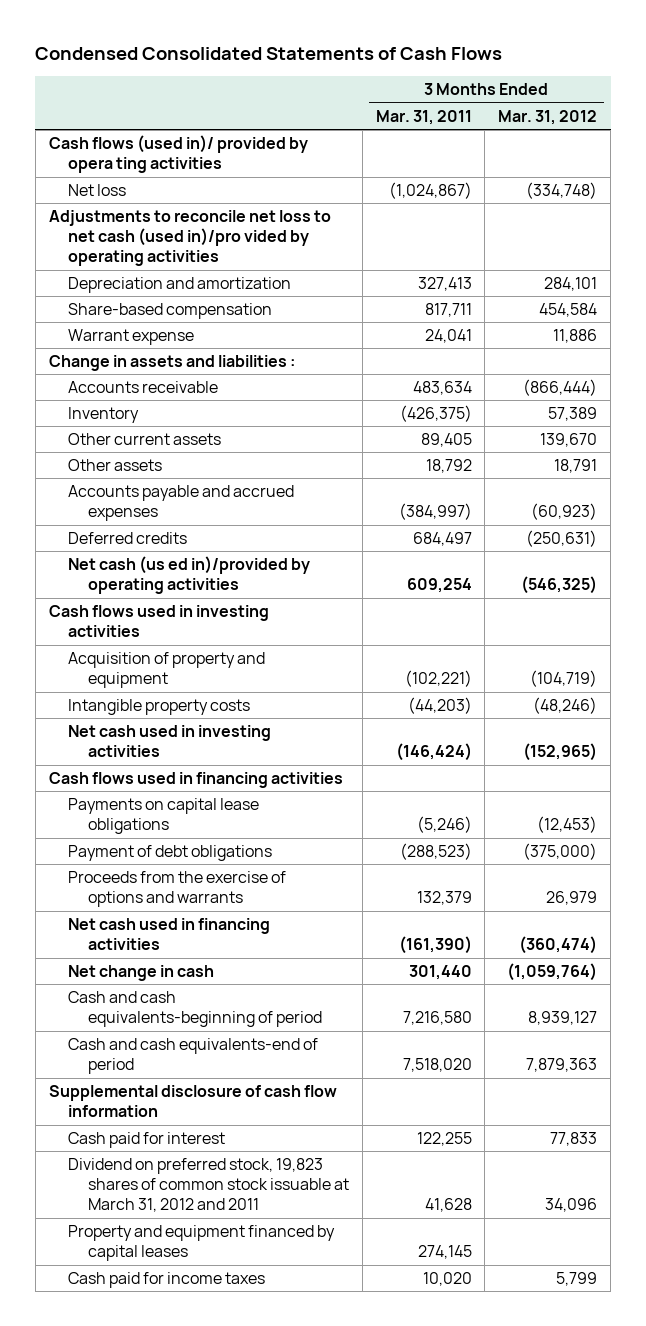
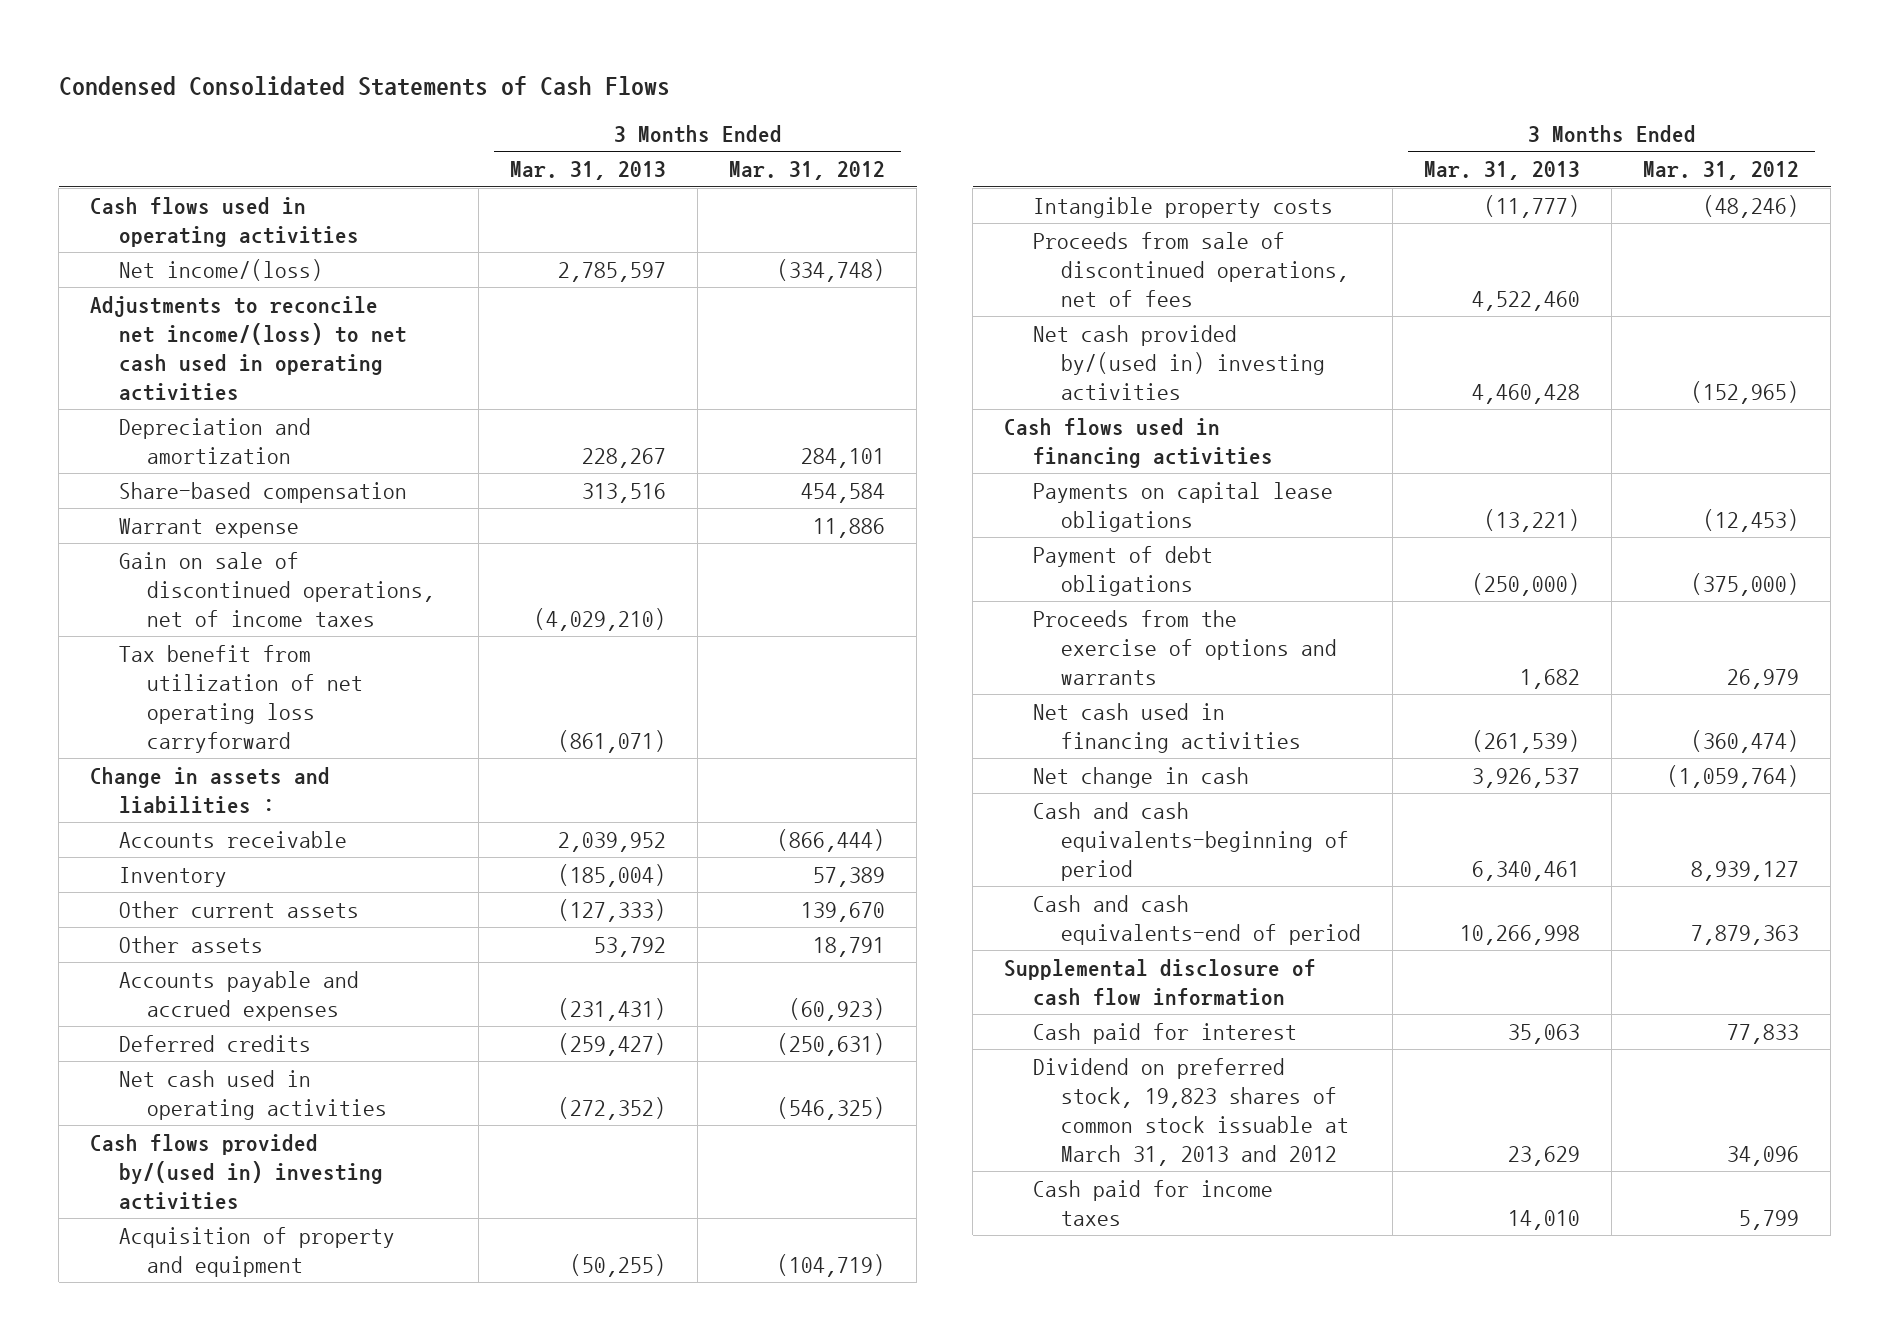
[375,109,472,125] Mar. 31, 2011 -> none
none -> [510,161,667,181] Mar. 31, 2013
[48,135,308,174] Cash flows (used in)/ provided by opera ting activities -> [90,196,359,247] Cash flows used in operating activities
[68,184,127,197] Net loss -> [118,258,323,281] Net income/(loss)
[48,210,331,267] Adjustments to reconcile net loss to net cash (used in)/pro vided by operating activities -> [90,295,407,401] Adjustments to reconcile net income/(loss) to net cash used in operating activities
none -> [118,551,436,627] Gain on sale of discontinued operations, net of income taxes
none -> [118,644,364,753] Tax benefit from utilization of net operating loss carryforward
[68,556,311,595] Net cash (us ed in)/provided by operating activities -> [118,1069,388,1120] Net cash used in operating activities
[48,605,269,638] Cash flows used in investing activities -> [90,1133,383,1210] Cash flows provided by/(used in) investing activities
none -> [1032,231,1350,307] Proceeds from sale of discontinued operations, net of fees
[68,725,272,758] Net cash used in investing activities -> [1032,324,1326,400] Net cash provided by/(used in) investing activities
[68,1225,336,1262] Property and equipment financed by capital leases -> none
[68,1158,349,1213] Dividend on preferred stock, 19,823 shares of common stock issuable at March 31, 2012 and 2011 -> [1032,1057,1350,1166] Dividend on preferred stock, 19,823 shares of common stock issuable at March 31, 2013 and 2012

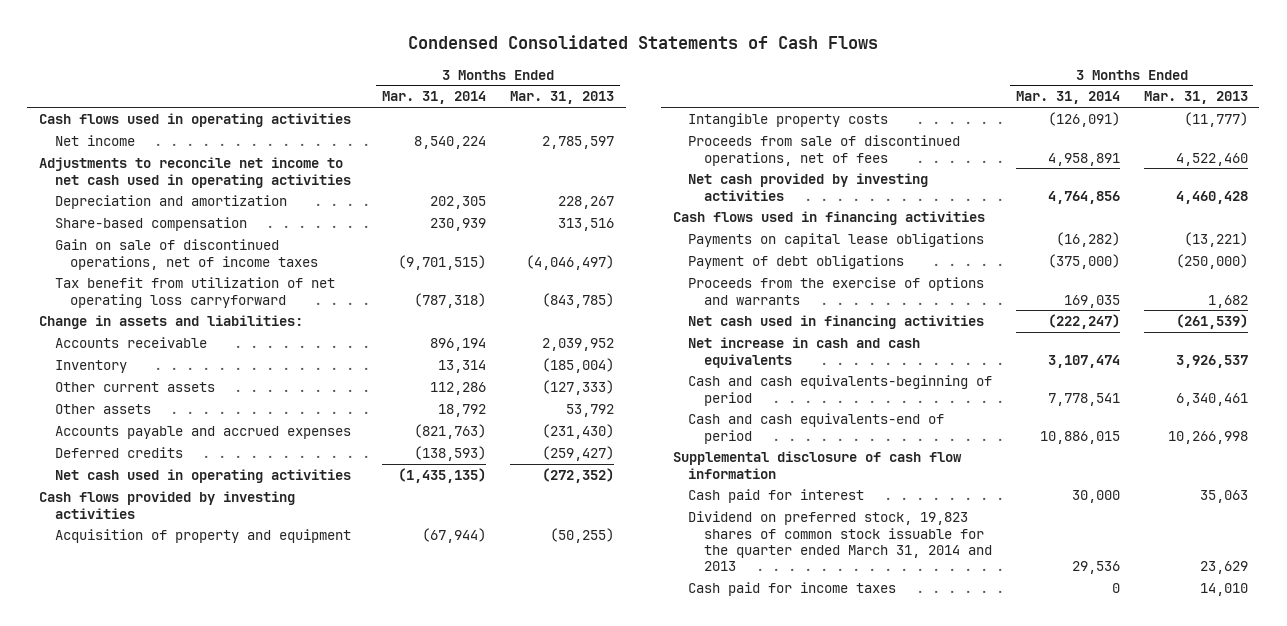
[729,161,886,181] Mar. 31, 2012 -> none
none -> [382,91,487,105] Mar. 31, 2014
[118,258,323,281] Net income/(loss) -> [54,135,135,147] Net income
[90,295,407,401] Adjustments to reconcile net income/(loss) to net cash used in operating activities -> [39,157,351,188] Adjustments to reconcile net income to net cash used in operating activities
[118,517,299,538] Warrant expense -> none
[534,607,667,631] (4,029,210) -> [525,254,614,270] (4,046,497)
[558,729,667,753] (861,071) -> [541,292,614,308] (843,785)
[90,766,331,814] Change in assets and liabilities : -> [39,315,304,330] Change in assets and liabilities:
[558,997,667,1021] (231,431) -> [541,424,614,440] (231,430)
[90,1133,383,1210] Cash flows provided by/(used in) investing activities -> [39,491,296,519] Cash flows provided by investing activities
[1032,324,1326,400] Net cash provided by/(used in) investing activities -> [688,173,929,201] Net cash provided by investing activities
[1032,766,1249,788] Net change in cash -> [688,337,921,368] Net increase in cash and cash equivalents
[1032,1057,1350,1166] Dividend on preferred stock, 19,823 shares of common stock issuable at March 31, 2013 and 2012 -> [688,511,992,572] Dividend on preferred stock, 19,823 shares of common stock issuable for the quarter ended March 31, 2014 and 2013

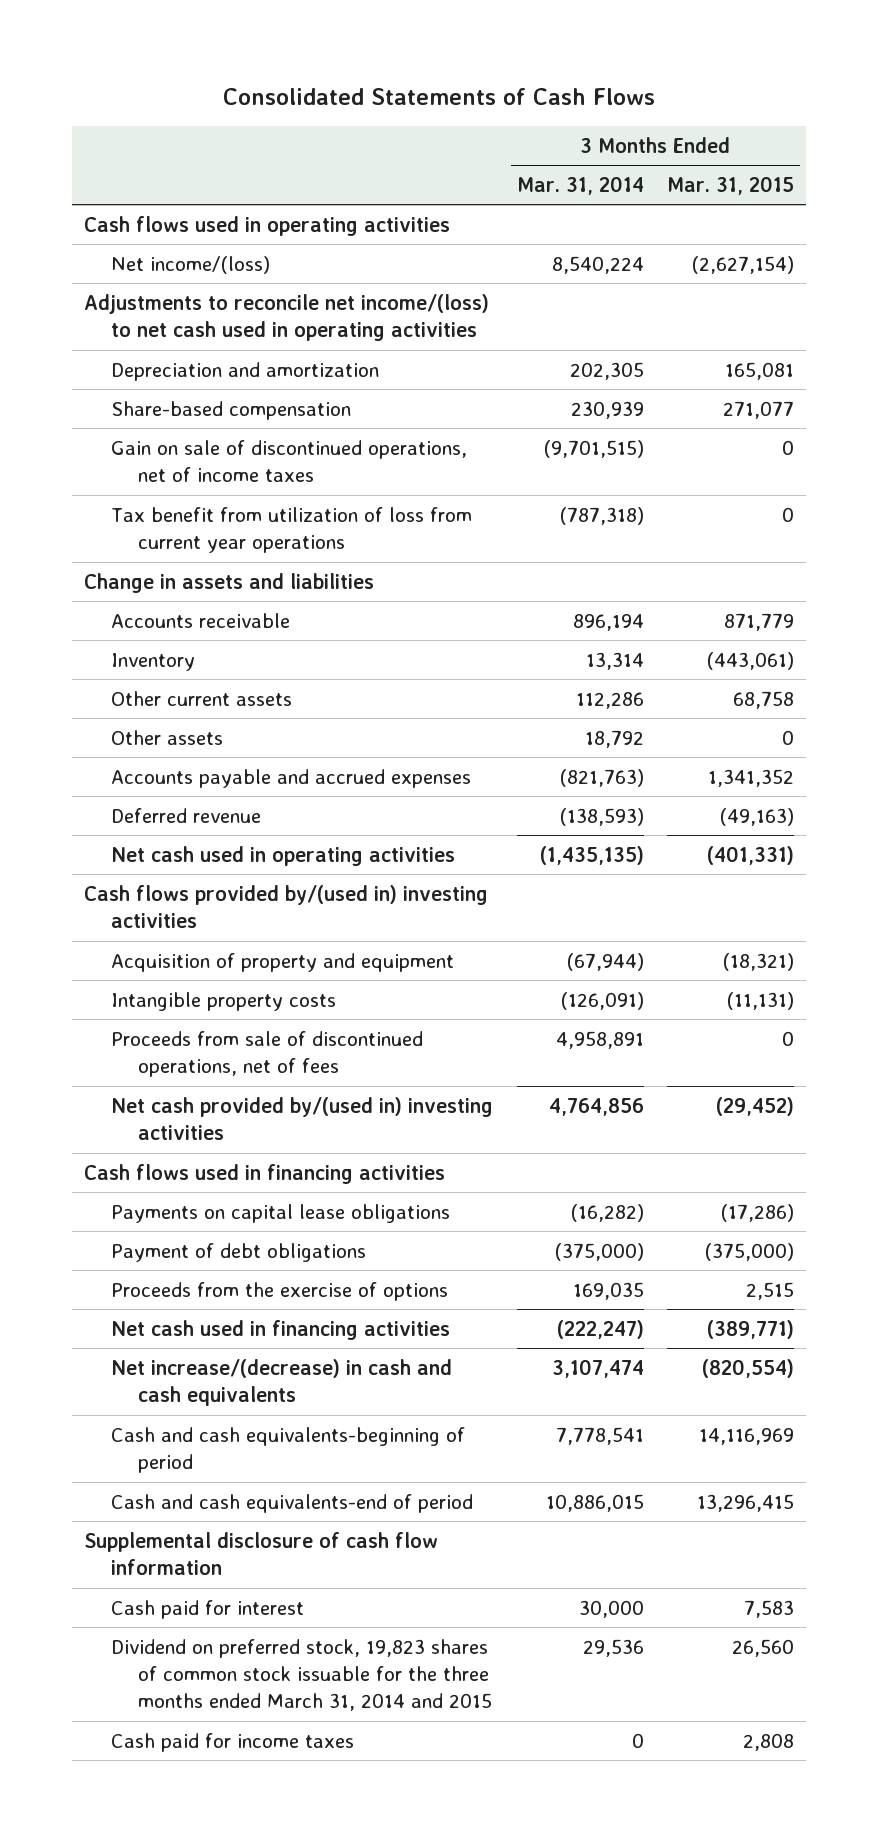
[408,35,879,50] Condensed Consolidated Statements of Cash Flows -> [223,87,656,105] Consolidated Statements of Cash Flows
[509,91,614,105] Mar. 31, 2013 -> none
none -> [667,175,795,195] Mar. 31, 2015
[54,135,135,147] Net income -> [111,255,271,274] Net income/(loss)
[39,157,351,188] Adjustments to reconcile net income to net cash used in operating activities -> [83,293,489,342] Adjustments to reconcile net income/(loss) to net cash used in operating activities
[54,277,335,308] Tax benefit from utilization of net operating loss carryforward -> [111,506,473,554] Tax benefit from utilization of loss from current year operations
[39,315,304,330] Change in assets and liabilities: -> [83,572,374,593] Change in assets and liabilities
[54,447,183,459] Deferred credits -> [111,807,262,823] Deferred revenue
[39,491,296,519] Cash flows provided by investing activities -> [83,884,488,929] Cash flows provided by/(used in) investing activities
[688,173,929,201] Net cash provided by investing activities -> [111,1096,494,1141] Net cash provided by/(used in) investing activities
[688,277,985,305] Proceeds from the exercise of options and warrants -> [111,1281,449,1301] Proceeds from the exercise of options
[688,337,921,368] Net increase in cash and cash equivalents -> [111,1358,453,1407] Net increase/(decrease) in cash and cash equivalents
[688,511,992,572] Dividend on preferred stock, 19,823 shares of common stock issuable for the quarter ended March 31, 2014 and 2013 -> [111,1638,493,1712] Dividend on preferred stock, 19,823 shares of common stock issuable for the three months ended March 31, 2014 and 2015

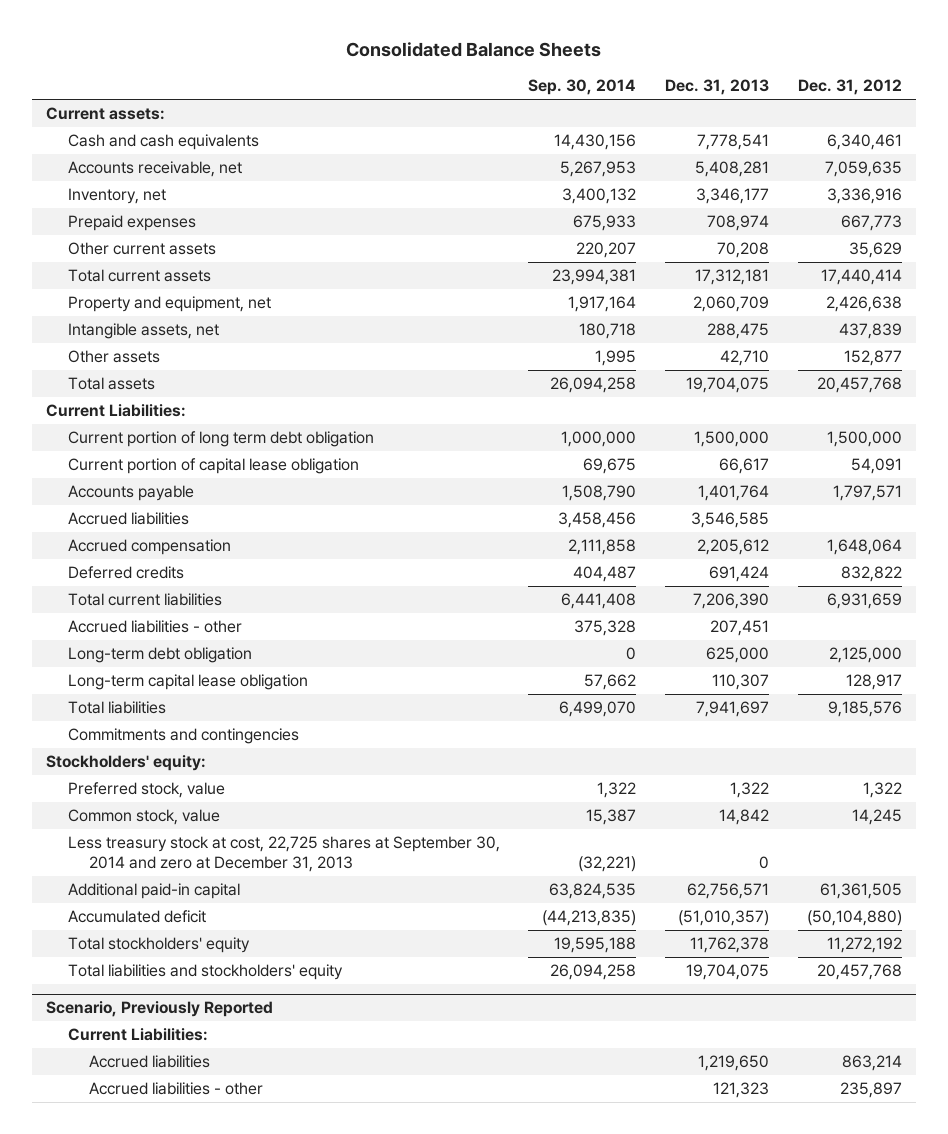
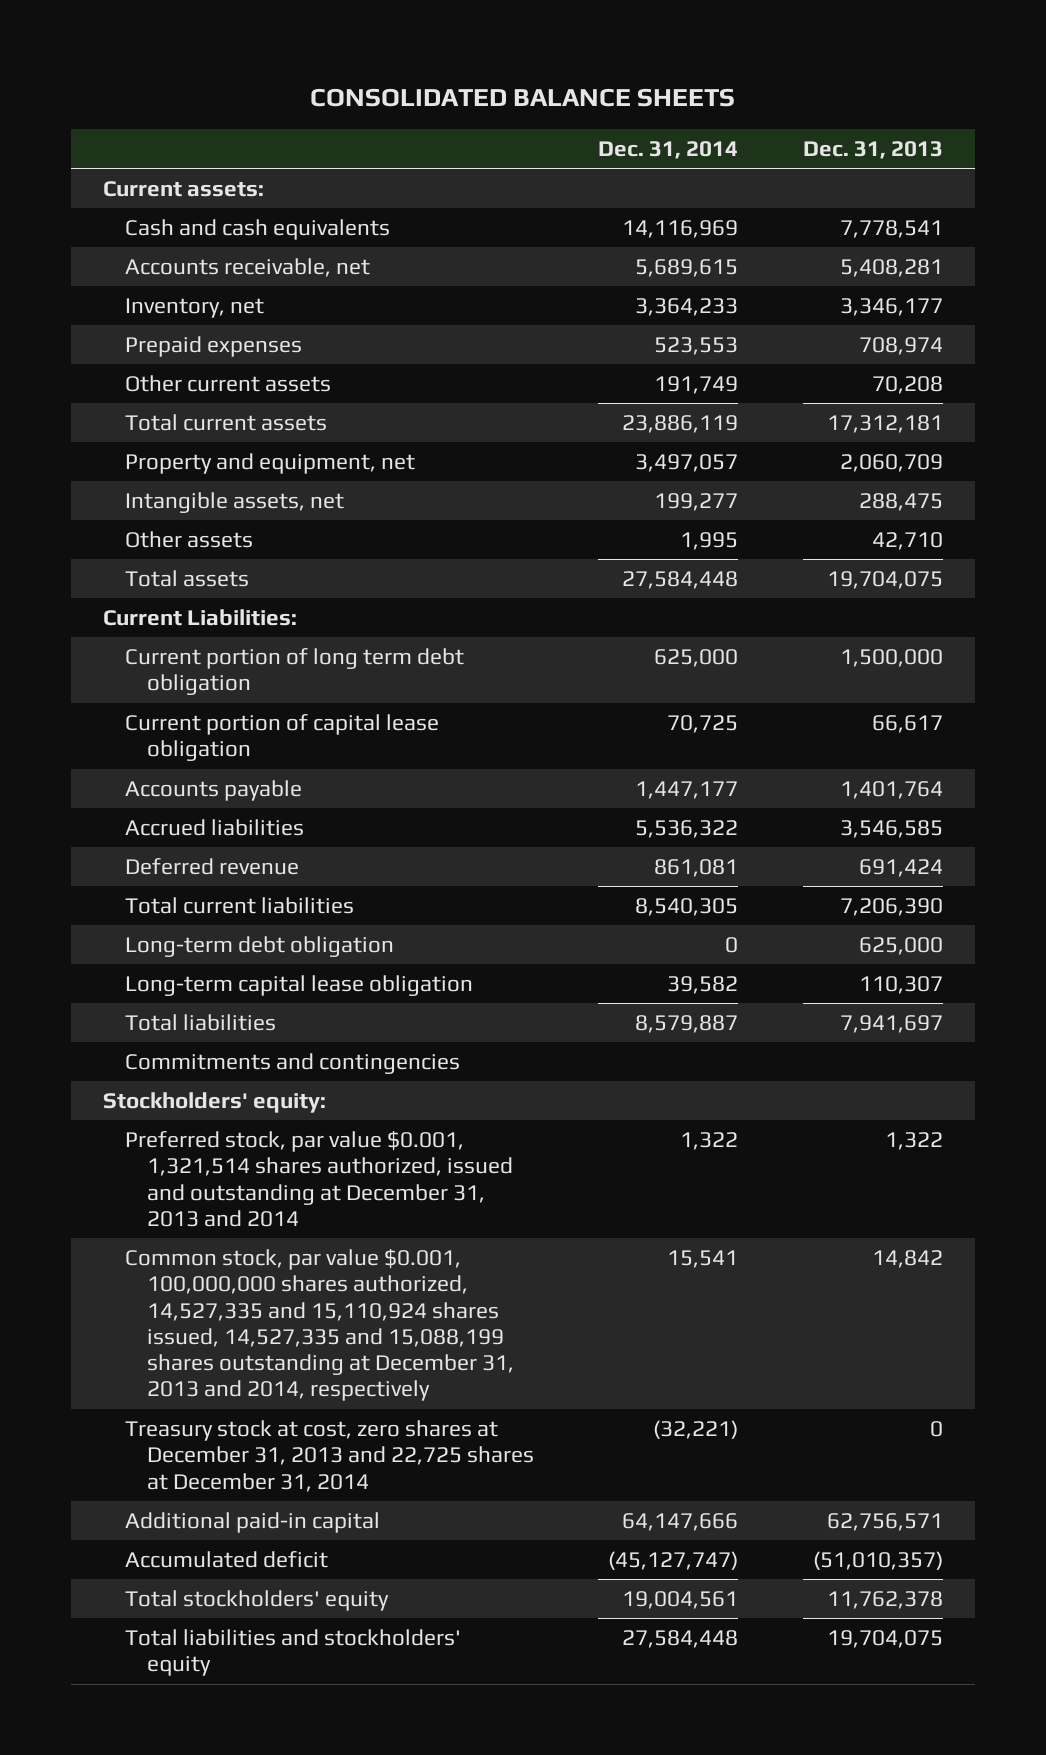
[345,42,601,58] Consolidated Balance Sheets -> [310,88,736,108] CONSOLIDATED BALANCE SHEETS
[528,79,637,96] Sep. 30, 2014 -> none
[797,79,902,96] Dec. 31, 2012 -> none
none -> [598,140,739,159] Dec. 31, 2014
[67,539,231,556] Accrued compensation -> none
[67,566,184,580] Deferred credits -> [124,858,299,876] Deferred revenue
[67,620,242,634] Accrued liabilities - other -> none
[67,782,225,799] Preferred stock, value -> [124,1131,513,1227] Preferred stock, par value $0.001, 1,321,514 shares authorized, issued and outstanding at December 31, 2013 and 2014
[67,809,220,826] Common stock, value -> [124,1249,514,1402] Common stock, par value $0.001, 100,000,000 shares authorized, 14,527,335 and 15,110,924 shares issued, 14,527,335 and 15,088,199 shares outstanding at December 31, 2013 and 2014, respectively
[67,836,500,873] Less treasury stock at cost, 22,725 shares at September 30, 2014 and zero at December 31, 2013 -> [124,1420,534,1492] Treasury stock at cost, zero shares at December 31, 2013 and 22,725 shares at December 31, 2014
[46,1001,274,1018] Scenario, Previously Reported -> none
[67,1028,208,1042] Current Liabilities: -> none
[89,1055,211,1069] Accrued liabilities -> none
[89,1082,264,1096] Accrued liabilities - other -> none

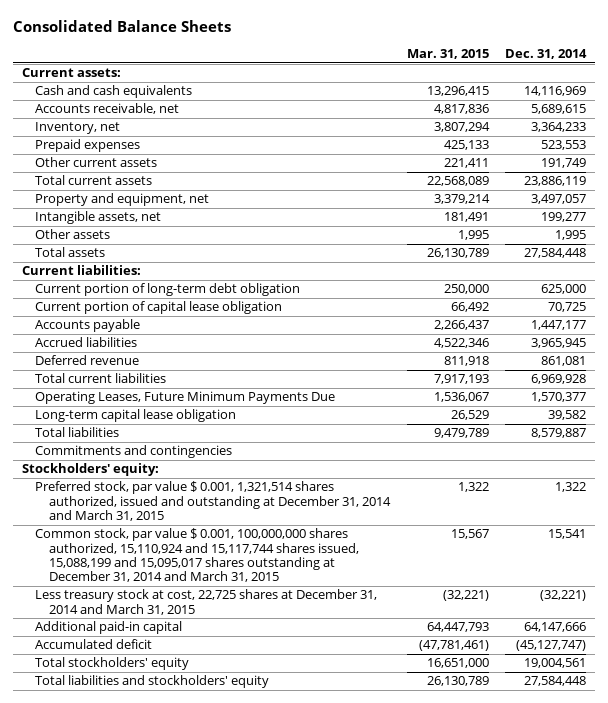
[310,88,736,108] CONSOLIDATED BALANCE SHEETS -> [13,20,232,33] Consolidated Balance Sheets
[803,140,944,159] Dec. 31, 2013 -> none
none -> [406,49,489,60] Mar. 31, 2015
[103,609,298,627] Current Liabilities: -> [21,265,141,276] Current liabilities:
[124,648,464,696] Current portion of long term debt obligation -> [35,283,301,297] Current portion of long-term debt obligation
[635,820,739,839] 5,536,322 -> [531,338,587,349] 3,965,945
[124,936,394,958] Long-term debt obligation -> none
[635,898,739,917] 8,540,305 -> [531,374,587,385] 6,969,928
none -> [35,391,336,405] Operating Leases, Future Minimum Payments Due
[124,1131,513,1227] Preferred stock, par value $0.001, 1,321,514 shares authorized, issued and outstanding at December 31, 2013 and 2014 -> [35,481,391,522] Preferred stock, par value $ 0.001, 1,321,514 shares authorized, issued and outstanding at December 31, 2014 and March 31, 2015
[124,1249,514,1402] Common stock, par value $0.001, 100,000,000 shares authorized, 14,527,335 and 15,110,924 shares issued, 14,527,335 and 15,088,199 shares outstanding at December 31, 2013 and 2014, respectively -> [35,528,359,583] Common stock, par value $ 0.001, 100,000,000 shares authorized, 15,110,924 and 15,117,744 shares issued, 15,088,199 and 15,095,017 shares outstanding at December 31, 2014 and March 31, 2015
[124,1420,534,1492] Treasury stock at cost, zero shares at December 31, 2013 and 22,725 shares at December 31, 2014 -> [35,589,378,615] Less treasury stock at cost, 22,725 shares at December 31, 2014 and March 31, 2015

